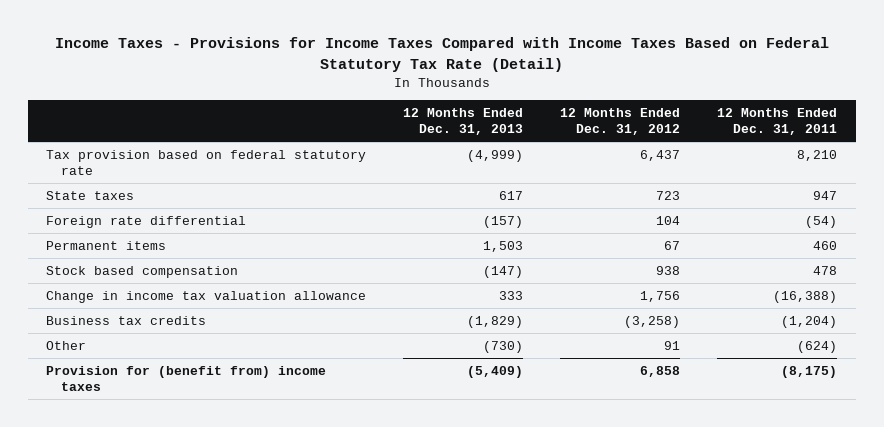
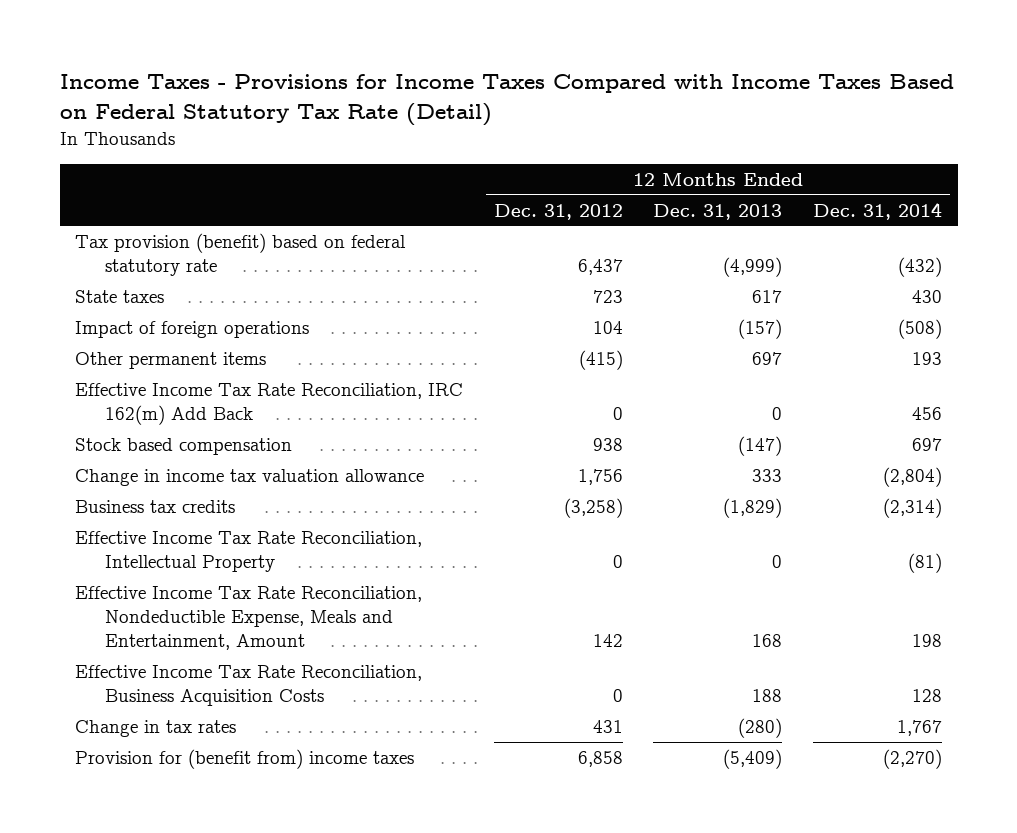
[717,107,838,136] 12 Months Ended Dec. 31, 2011 -> none
none -> [813,201,943,220] Dec. 31, 2014
[46,149,367,176] Tax provision based on federal statutory rate -> [74,233,406,276] Tax provision (benefit) based on federal statutory rate
[46,215,247,228] Foreign rate differential -> [74,321,309,339] Impact of foreign operations
[46,240,167,250] Permanent items -> [74,352,266,370] Other permanent items
[483,240,524,252] 1,503 -> [752,352,783,366] 697
[664,240,681,250] 67 -> [578,350,623,371] (415)
none -> [74,383,463,425] Effective Income Tax Rate Reconciliation, IRC 162(m) Add Back
[46,340,87,350] Other -> none
none -> [74,531,422,572] Effective Income Tax Rate Reconciliation, Intellectual Property
none -> [74,586,422,650] Effective Income Tax Rate Reconciliation, Nondeductible Expense, Meals and Entertainment, Amount
none -> [74,665,422,706] Effective Income Tax Rate Reconciliation, Business Acquisition Costs
none -> [74,720,236,738] Change in tax rates

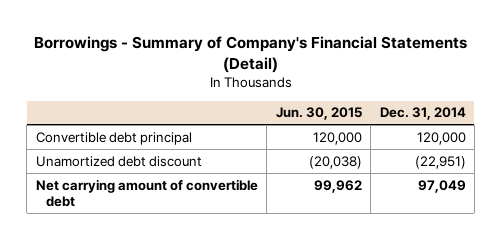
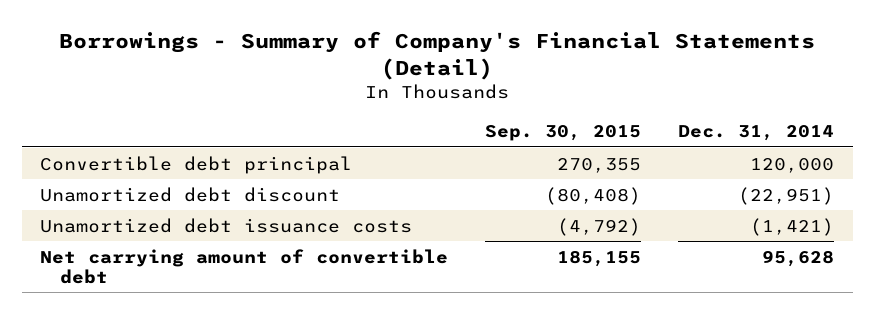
[275,107,362,121] Jun. 30, 2015 -> none
none -> [485,124,642,141] Sep. 30, 2015
none -> [40,217,413,233] Unamortized debt issuance costs
[417,179,466,193] 97,049 -> [762,249,835,267] 95,628

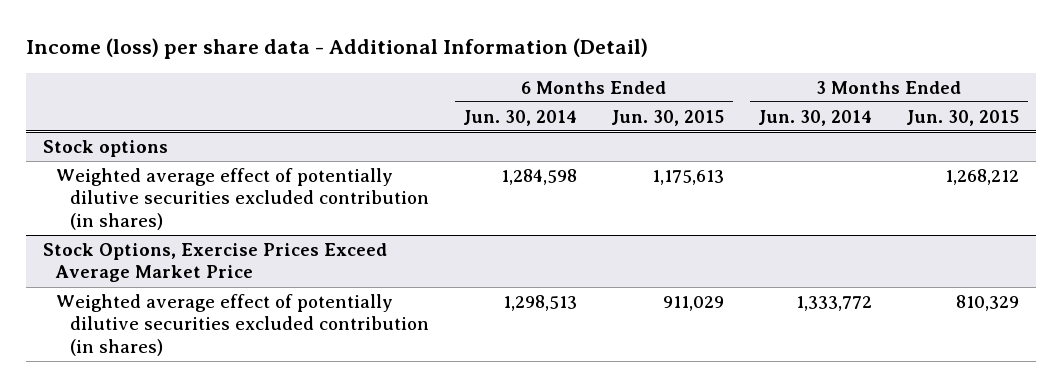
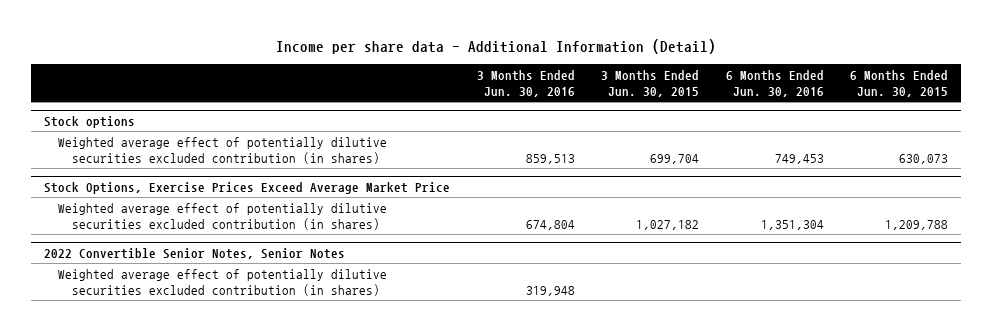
[25,38,648,60] Income (loss) per share data - Additional Information (Detail) -> [276,39,717,55] Income per share data - Additional Information (Detail)
[463,109,578,126] Jun. 30, 2014 -> none
[758,109,873,126] Jun. 30, 2014 -> none
none -> [476,69,575,97] 3 Months Ended Jun. 30, 2016
none -> [725,69,824,97] 6 Months Ended Jun. 30, 2016
[652,169,725,185] 1,175,613 -> [899,153,949,164] 630,073
[945,168,1020,185] 1,268,212 -> [650,153,700,164] 699,704
[663,295,725,311] 911,029 -> [885,219,949,230] 1,209,788
[956,294,1020,311] 810,329 -> [636,219,700,230] 1,027,182
none -> [44,247,346,259] 2022 Convertible Senior Notes, Senior Notes
none -> [57,268,387,296] Weighted average effect of potentially dilutive securities excluded contribution (in shares)

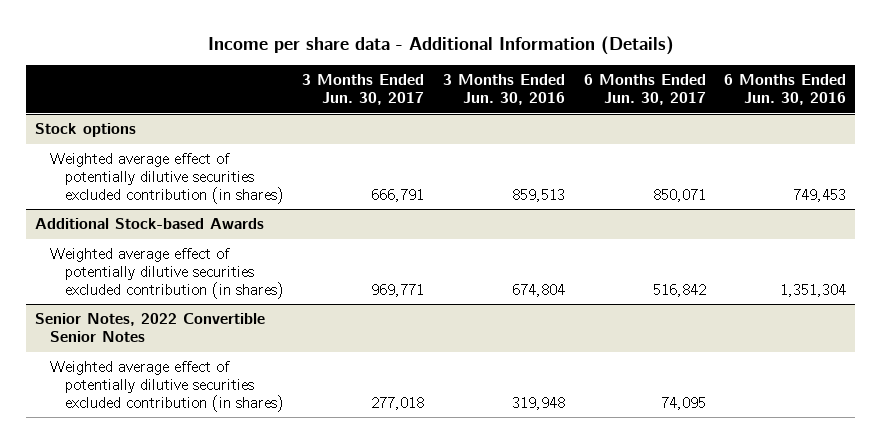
[276,39,717,55] Income per share data - Additional Information (Detail) -> [207,35,674,55] Income per share data - Additional Information (Details)
[601,69,700,97] 3 Months Ended Jun. 30, 2015 -> none
[850,69,949,97] 6 Months Ended Jun. 30, 2015 -> none
none -> [302,74,425,106] 3 Months Ended Jun. 30, 2017
none -> [583,74,706,106] 6 Months Ended Jun. 30, 2017
[44,181,451,194] Stock Options, Exercise Prices Exceed Average Market Price -> [35,218,265,230] Additional Stock-based Awards
[44,247,346,259] 2022 Convertible Senior Notes, Senior Notes -> [35,313,266,343] Senior Notes, 2022 Convertible Senior Notes

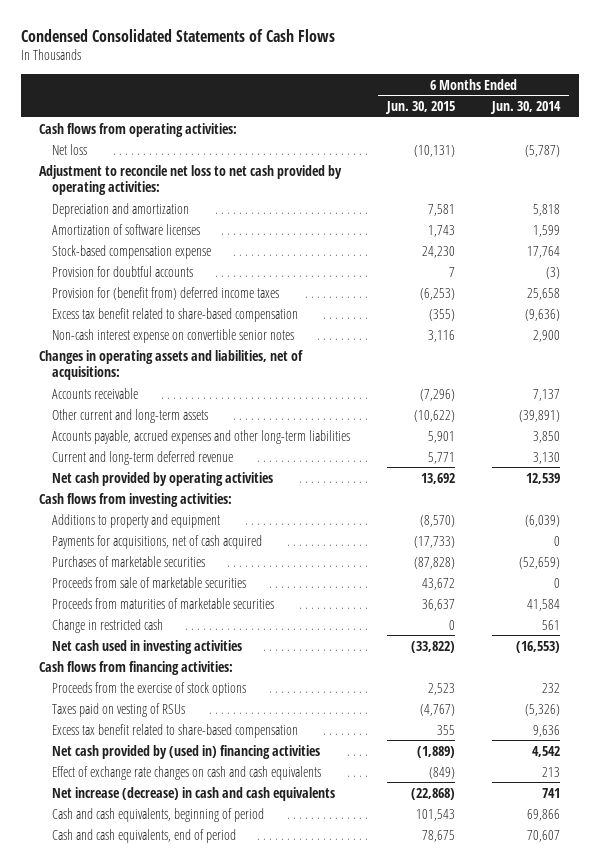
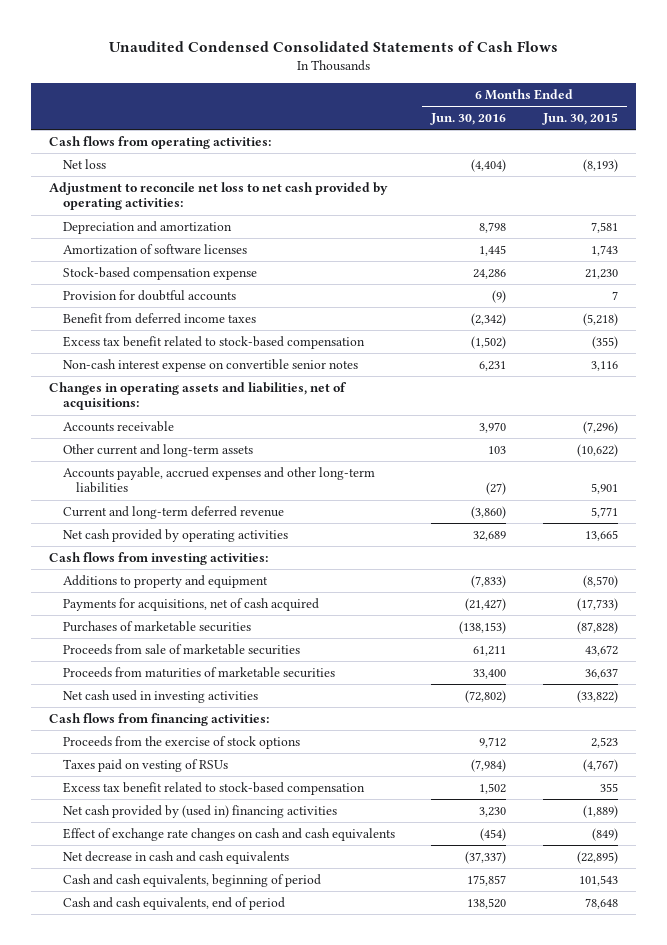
[20,29,335,43] Condensed Consolidated Statements of Cash Flows -> [108,40,558,52] Unaudited Condensed Consolidated Statements of Cash Flows
[490,101,562,115] Jun. 30, 2014 -> none
none -> [430,113,507,126] Jun. 30, 2016
[413,144,455,157] (10,131) -> [582,158,618,172] (8,193)
[421,245,455,258] 24,230 -> [584,268,618,279] 21,230
[51,286,279,300] Provision for (benefit from) deferred income taxes -> [62,312,256,324] Benefit from deferred income taxes
[419,287,455,300] (6,253) -> [582,312,618,326] (5,218)
[51,307,298,322] Excess tax benefit related to share-based compensation -> [62,335,365,349] Excess tax benefit related to stock-based compensation
[420,472,455,484] 13,692 -> [584,529,618,541] 13,665
[51,618,163,633] Change in restricted cash -> none
[51,723,298,738] Excess tax benefit related to share-based compensation -> [62,781,365,795] Excess tax benefit related to stock-based compensation
[51,786,335,801] Net increase (decrease) in cash and cash equivalents -> [62,850,289,864] Net decrease in cash and cash equivalents
[410,787,455,800] (22,868) -> [576,850,618,864] (22,895)
[421,829,455,842] 78,675 -> [584,897,618,909] 78,648

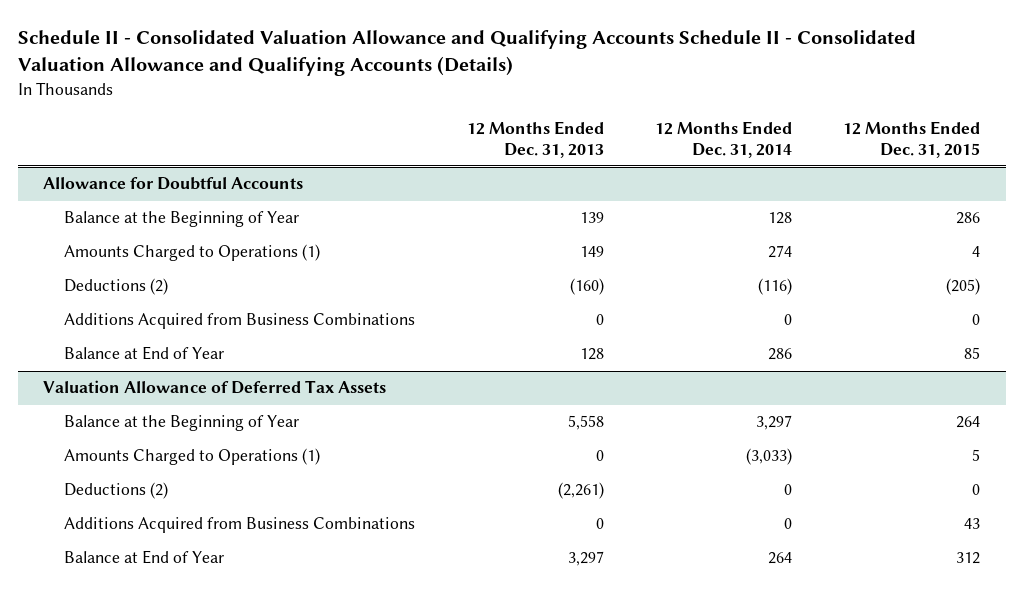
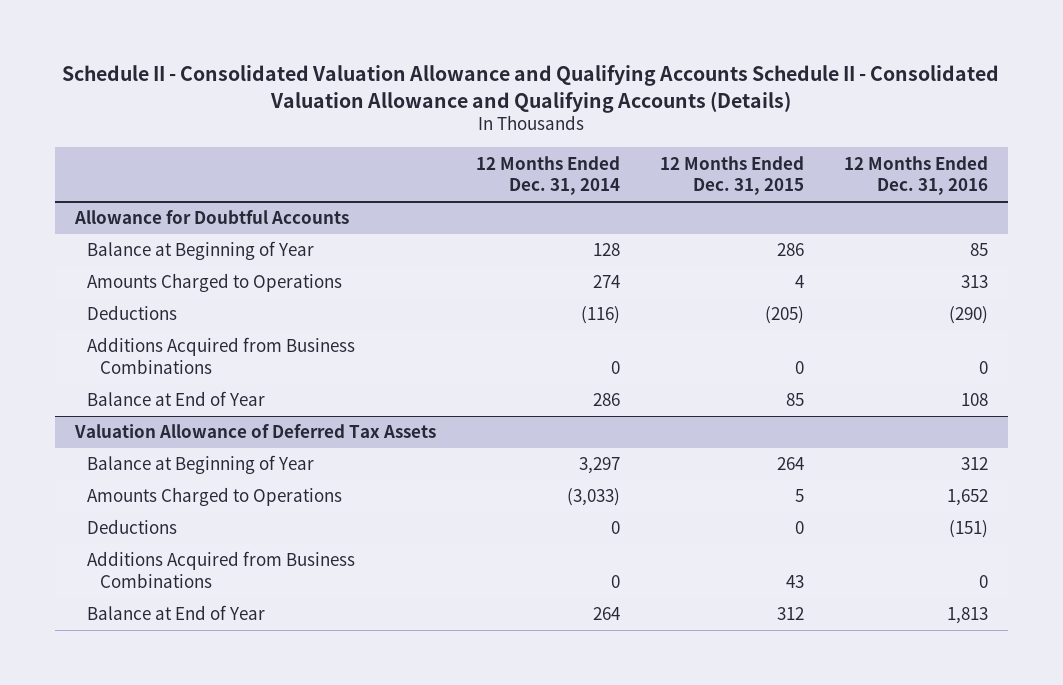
[466,121,604,158] 12 Months Ended Dec. 31, 2013 -> none
none -> [843,155,988,196] 12 Months Ended Dec. 31, 2016
[64,211,300,228] Balance at the Beginning of Year -> [87,241,315,261] Balance at Beginning of Year
[64,244,321,262] Amounts Charged to Operations (1) -> [87,273,343,293] Amounts Charged to Operations
[64,278,169,296] Deductions (2) -> [87,305,178,321] Deductions
[64,415,300,432] Balance at the Beginning of Year -> [87,455,315,475] Balance at Beginning of Year
[64,448,321,466] Amounts Charged to Operations (1) -> [87,487,343,507] Amounts Charged to Operations
[64,482,169,500] Deductions (2) -> [87,519,178,535] Deductions

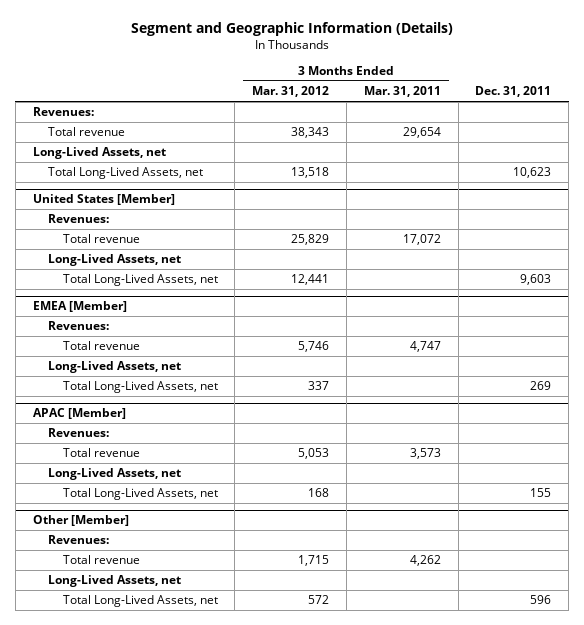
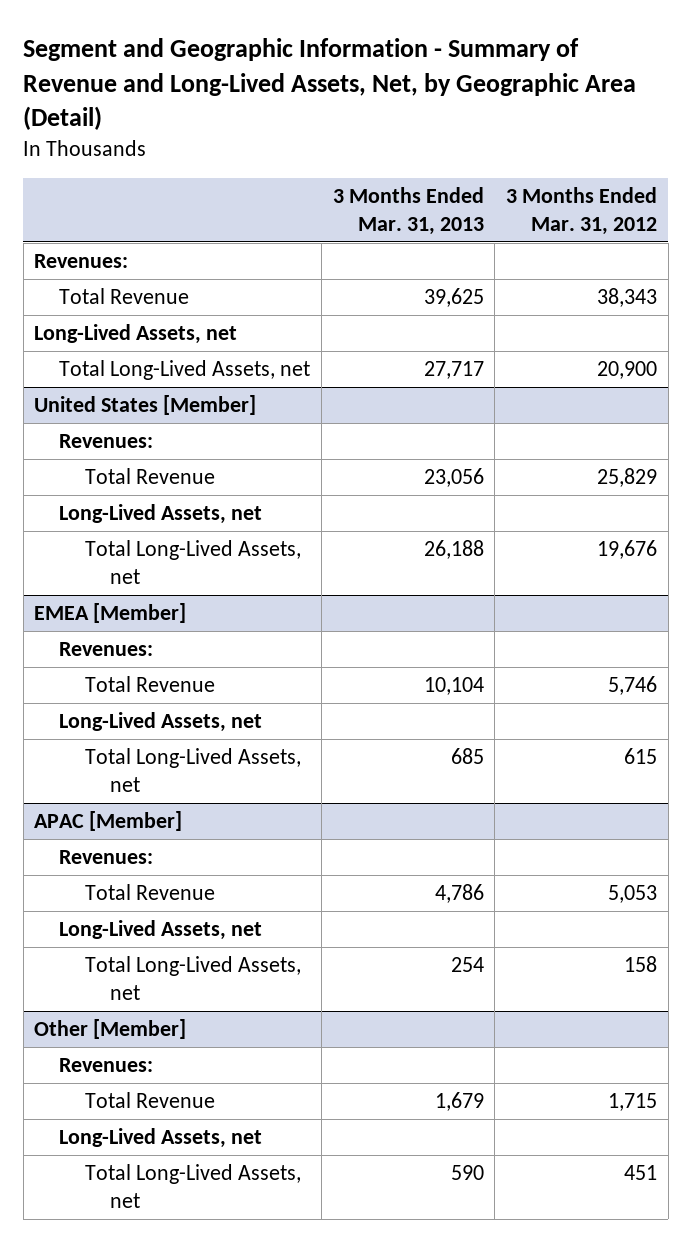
[131,22,454,37] Segment and Geographic Information (Details) -> [23,38,637,130] Segment and Geographic Information - Summary of Revenue and Long-Lived Assets, Net, by Geographic Area (Detail)
[363,86,441,98] Mar. 31, 2011 -> none
[475,86,552,98] Dec. 31, 2011 -> none
none -> [332,186,484,236] 3 Months Ended Mar. 31, 2013
[47,127,125,137] Total revenue -> [59,288,190,305] Total Revenue
[291,167,330,179] 13,518 -> [597,361,658,380] 20,900
[62,234,140,244] Total revenue -> [84,468,215,485] Total Revenue
[291,274,330,286] 12,441 -> [597,540,658,560] 19,676
[62,341,140,351] Total revenue -> [84,676,215,693] Total Revenue
[308,381,330,391] 337 -> [624,748,658,765] 615
[62,448,140,458] Total revenue -> [84,884,215,901] Total Revenue
[308,488,330,498] 168 -> [624,956,658,973] 158
[62,555,140,565] Total revenue -> [84,1092,215,1109] Total Revenue
[308,595,330,605] 572 -> [624,1165,658,1181] 451

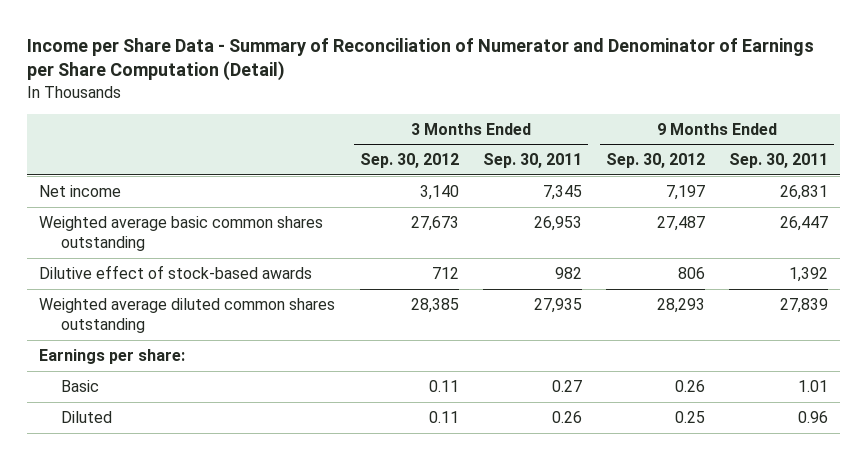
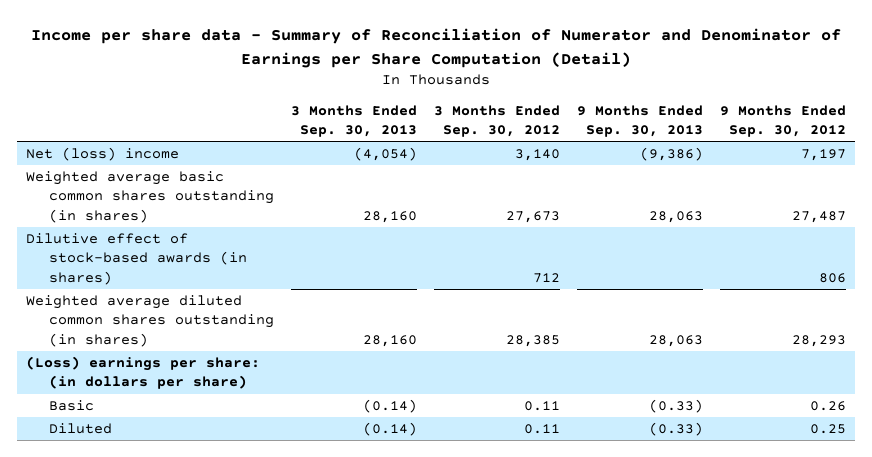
[27,37,815,82] Income per Share Data - Summary of Reconciliation of Numerator and Denominator of Earnings per Share Computation (Detail) -> [30,28,841,68] Income per share data - Summary of Reconciliation of Numerator and Denominator of Earnings per Share Computation (Detail)
[482,153,582,169] Sep. 30, 2011 -> none
[729,153,829,169] Sep. 30, 2011 -> none
none -> [290,104,417,138] 3 Months Ended Sep. 30, 2013
none -> [576,104,703,138] 9 Months Ended Sep. 30, 2013
[39,184,122,197] Net income -> [25,147,179,162] Net (loss) income
[39,215,324,252] Weighted average basic common shares outstanding -> [25,171,274,223] Weighted average basic common shares outstanding (in shares)
[39,264,313,279] Dilutive effect of stock-based awards -> [25,233,247,285] Dilutive effect of stock-based awards (in shares)
[39,297,336,334] Weighted average diluted common shares outstanding -> [25,295,274,347] Weighted average diluted common shares outstanding (in shares)
[39,348,186,364] Earnings per share: -> [25,356,260,390] (Loss) earnings per share: (in dollars per share)

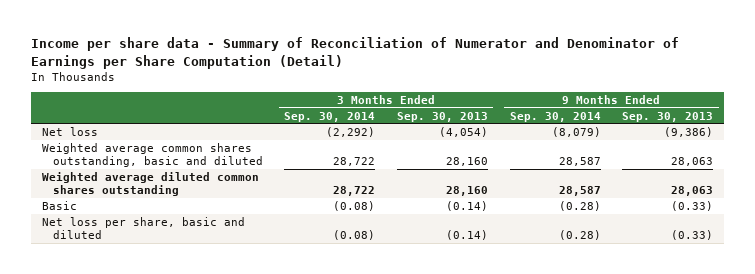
[433,104,560,138] 3 Months Ended Sep. 30, 2012 -> none
[720,104,847,138] 9 Months Ended Sep. 30, 2012 -> none
none -> [284,111,376,122] Sep. 30, 2014
none -> [509,111,601,122] Sep. 30, 2014
[25,233,247,285] Dilutive effect of stock-based awards (in shares) -> none
[25,356,260,390] (Loss) earnings per share: (in dollars per share) -> none
[25,147,179,162] Net (loss) income -> [41,126,98,136] Net loss
[25,171,274,223] Weighted average basic common shares outstanding (in shares) -> [41,142,263,168] Weighted average common shares outstanding, basic and diluted
[25,295,274,347] Weighted average diluted common shares outstanding (in shares) -> [41,171,259,197] Weighted average diluted common shares outstanding
[48,423,112,435] Diluted -> [41,216,245,240] Net loss per share, basic and diluted

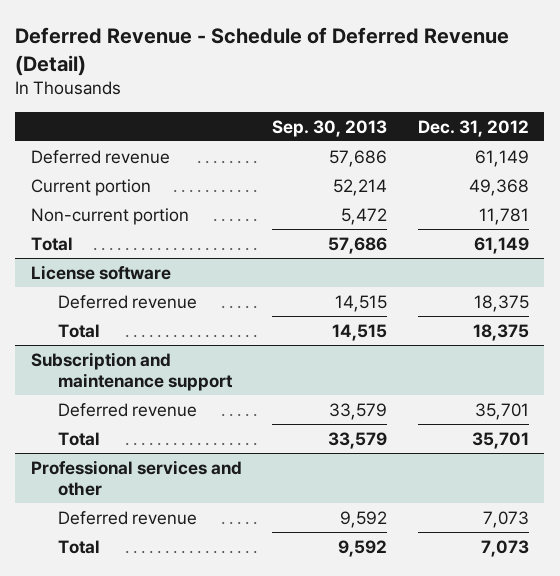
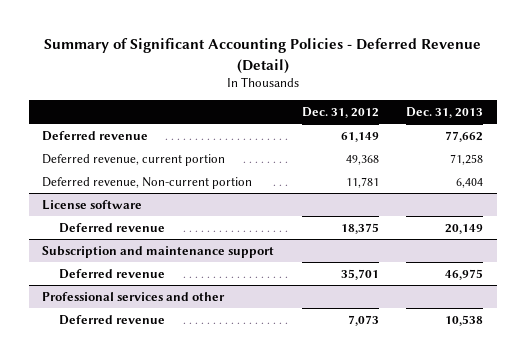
[15,26,510,76] Deferred Revenue - Schedule of Deferred Revenue (Detail) -> [43,38,481,74] Summary of Significant Accounting Policies - Deferred Revenue (Detail)
[272,119,388,137] Sep. 30, 2013 -> none
none -> [406,107,484,119] Dec. 31, 2013
[30,236,73,251] Total -> none
[30,178,151,196] Current portion -> [42,153,226,166] Deferred revenue, current portion
[30,207,189,225] Non-current portion -> [42,176,253,189] Deferred revenue, Non-current portion
[57,323,100,338] Total -> none
[57,431,100,446] Total -> none
[57,539,100,554] Total -> none

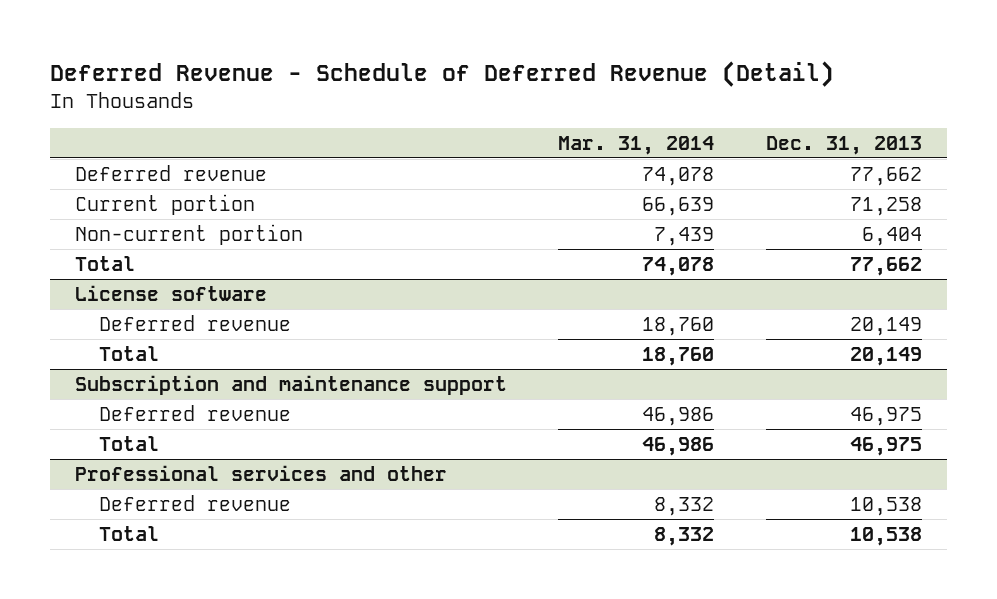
[43,38,481,74] Summary of Significant Accounting Policies - Deferred Revenue (Detail) -> [49,60,834,87] Deferred Revenue - Schedule of Deferred Revenue (Detail)
[301,107,379,119] Dec. 31, 2012 -> none
none -> [558,135,715,155] Mar. 31, 2014
[42,153,226,166] Deferred revenue, current portion -> [75,193,256,215] Current portion
[42,176,253,189] Deferred revenue, Non-current portion -> [75,223,304,245] Non-current portion
none -> [75,255,136,271] Total
none -> [99,345,160,361] Total
none -> [99,435,160,451] Total
none -> [99,525,160,541] Total

